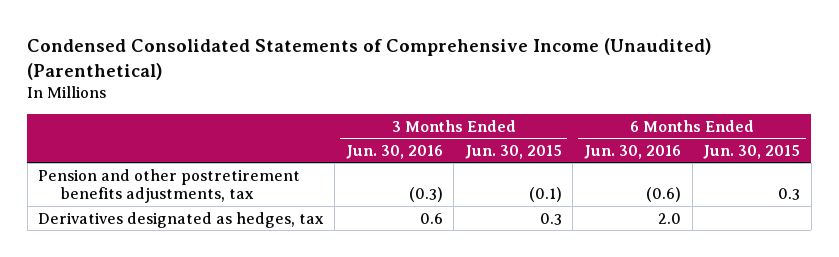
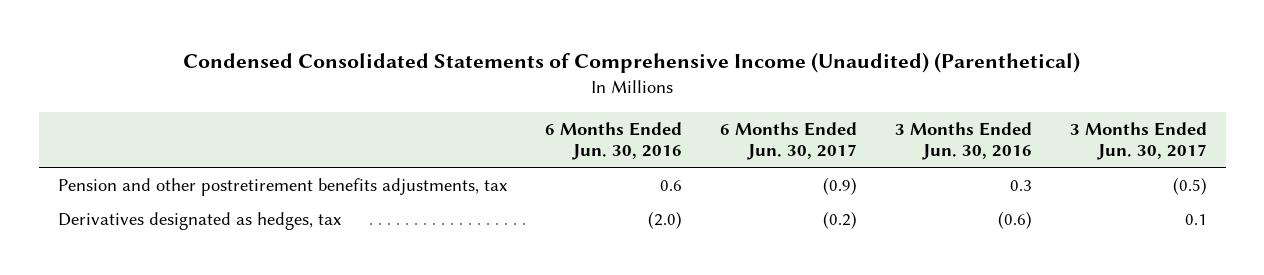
[464,144,562,159] Jun. 30, 2015 -> none
[703,144,801,159] Jun. 30, 2015 -> none
none -> [719,121,857,161] 6 Months Ended Jun. 30, 2017
none -> [1069,121,1207,161] 3 Months Ended Jun. 30, 2017
[408,186,443,202] (0.3) -> [1009,179,1032,191] 0.3
[645,186,681,202] (0.6) -> [659,179,682,191] 0.6
[419,212,443,224] 0.6 -> [997,210,1032,229] (0.6)
[657,212,681,224] 2.0 -> [647,210,682,229] (2.0)

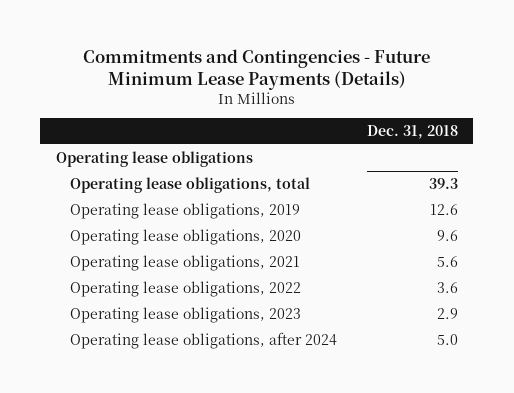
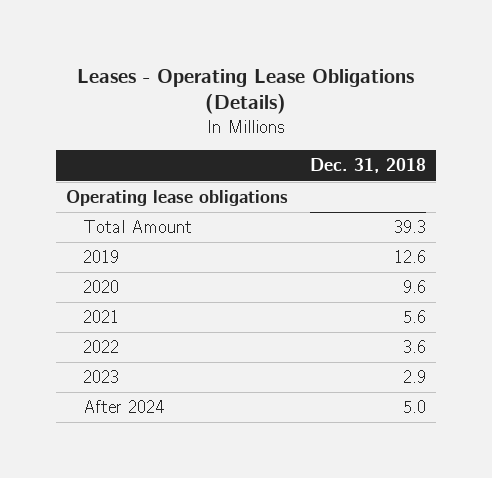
[82,48,430,90] Commitments and Contingencies - Future Minimum Lease Payments (Details) -> [77,68,415,115] Leases - Operating Lease Obligations (Details)
[69,177,310,194] Operating lease obligations, total -> [82,220,192,234] Total Amount
[69,203,300,220] Operating lease obligations, 2019 -> [82,250,119,264] 2019
[69,229,301,246] Operating lease obligations, 2020 -> [82,280,119,294] 2020
[69,255,300,272] Operating lease obligations, 2021 -> [82,310,119,324] 2021
[69,281,301,298] Operating lease obligations, 2022 -> [82,340,119,354] 2022
[69,307,301,324] Operating lease obligations, 2023 -> [82,370,119,384] 2023
[69,332,337,350] Operating lease obligations, after 2024 -> [82,400,164,414] After 2024

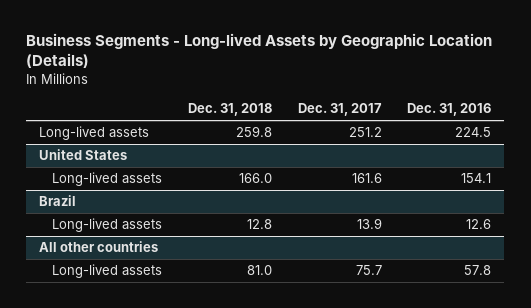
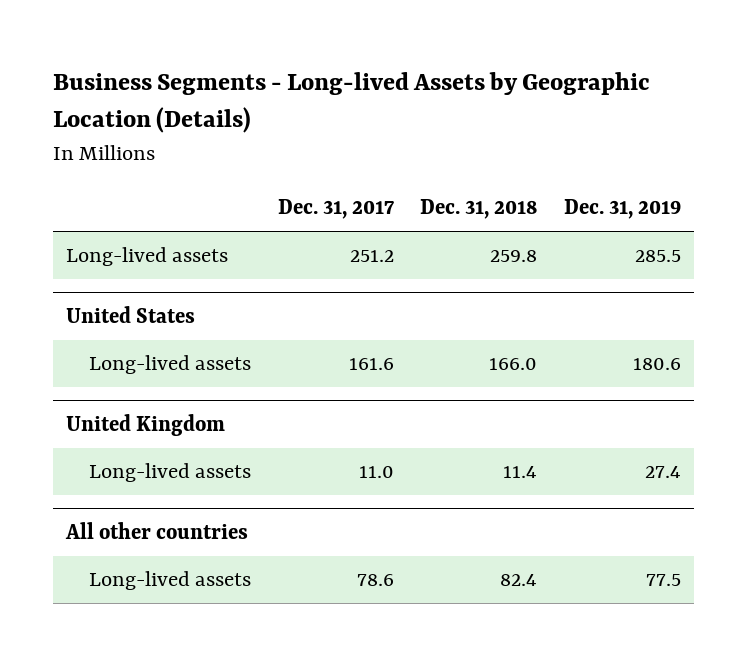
[407,103,492,117] Dec. 31, 2016 -> none
none -> [563,199,681,220] Dec. 31, 2019
[39,195,77,207] Brazil -> [65,414,225,437] United Kingdom
[246,219,272,230] 12.8 -> [503,466,538,479] 11.4
[356,218,382,230] 13.9 -> [358,466,394,479] 11.0
[246,265,272,276] 81.0 -> [500,574,538,587] 82.4
[355,265,382,276] 75.7 -> [356,574,394,587] 78.6

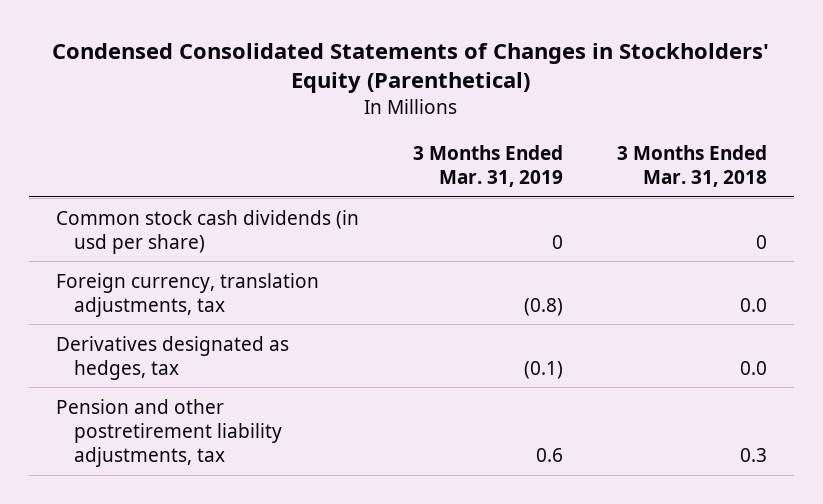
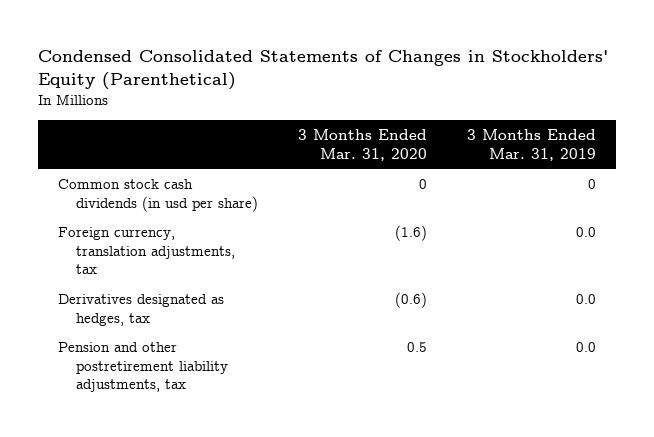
[616,144,767,187] 3 Months Ended Mar. 31, 2018 -> none
none -> [298,129,428,161] 3 Months Ended Mar. 31, 2020
[523,297,563,316] (0.8) -> [575,227,596,238] 0.0
[523,360,563,379] (0.1) -> [575,294,596,305] 0.0
[535,447,563,462] 0.6 -> [575,342,596,353] 0.0

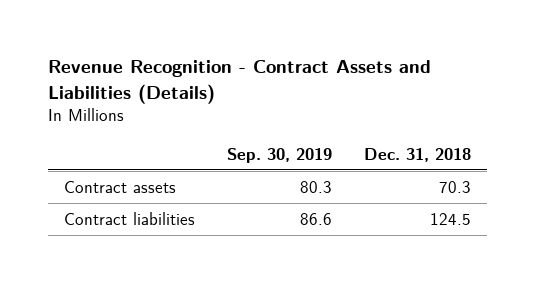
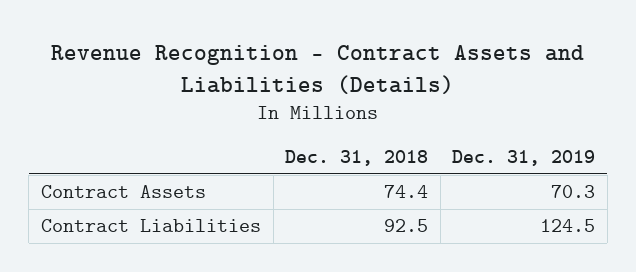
[226,147,332,163] Sep. 30, 2019 -> none
none -> [452,149,596,166] Dec. 31, 2019
[63,180,176,193] Contract assets -> [41,185,207,199] Contract Assets
[438,180,471,193] 70.3 -> [384,185,429,199] 74.4
[63,211,195,225] Contract liabilities -> [41,219,262,233] Contract Liabilities
[429,212,471,225] 124.5 -> [384,219,429,233] 92.5

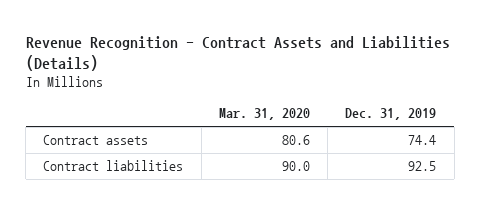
[285,149,429,166] Dec. 31, 2018 -> none
none -> [218,108,310,121] Mar. 31, 2020
[41,185,207,199] Contract Assets -> [43,135,149,146] Contract assets
[551,185,596,199] 70.3 -> [408,135,437,146] 74.4
[41,219,262,233] Contract Liabilities -> [43,160,184,172] Contract liabilities
[540,219,596,233] 124.5 -> [408,161,437,172] 92.5

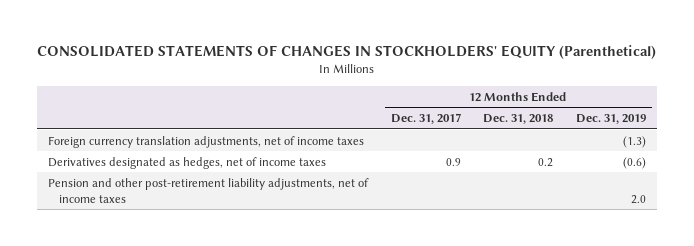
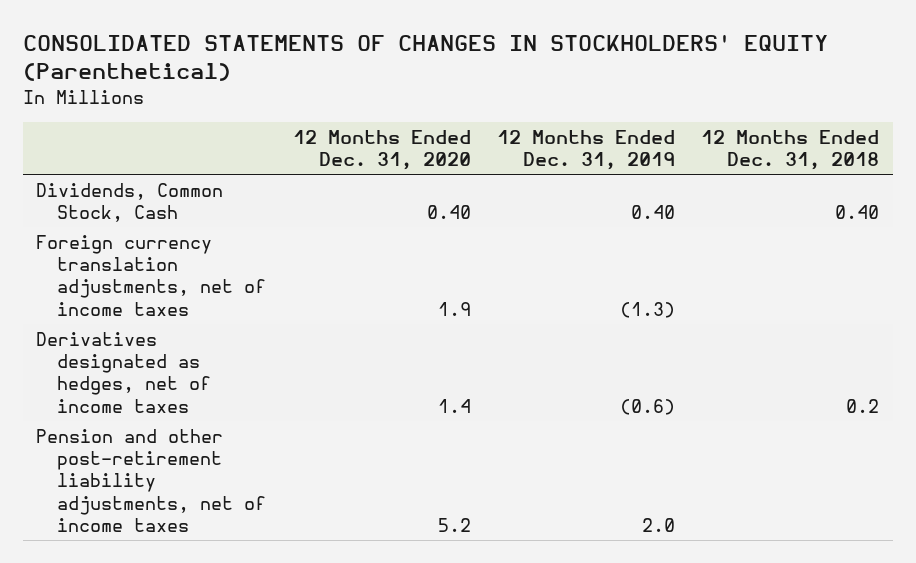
[390,113,461,125] Dec. 31, 2017 -> none
none -> [292,130,471,171] 12 Months Ended Dec. 31, 2020
none -> [36,182,224,223] Dividends, Common Stock, Cash

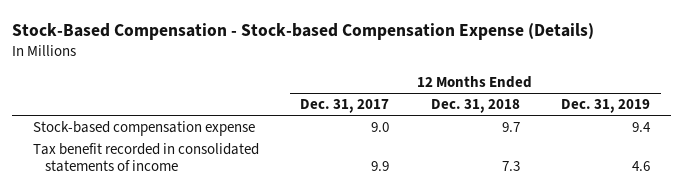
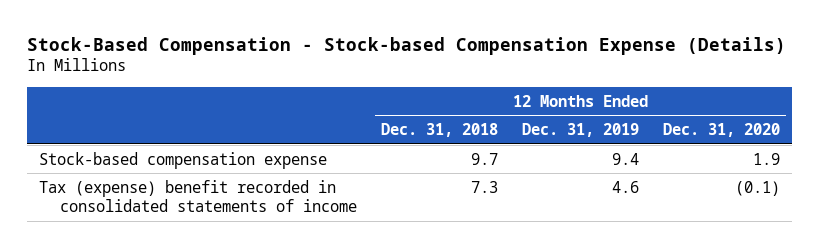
[300,99,390,114] Dec. 31, 2017 -> none
none -> [663,122,781,137] Dec. 31, 2020
[32,142,259,173] Tax benefit recorded in consolidated statements of income -> [38,179,358,212] Tax (expense) benefit recorded in consolidated statements of income

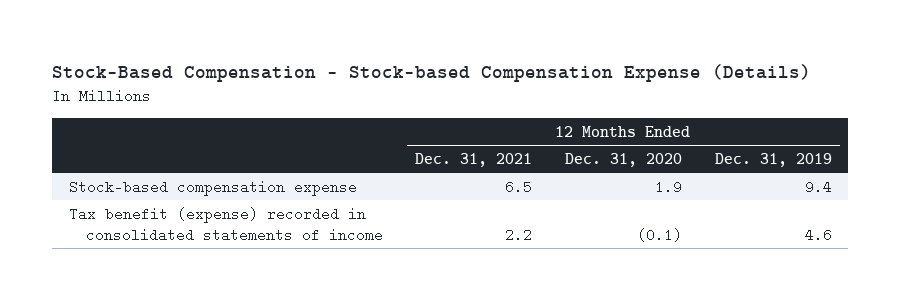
[381,122,499,137] Dec. 31, 2018 -> none
none -> [415,152,533,167] Dec. 31, 2021
[38,179,358,212] Tax (expense) benefit recorded in consolidated statements of income -> [68,206,383,242] Tax benefit (expense) recorded in consolidated statements of income

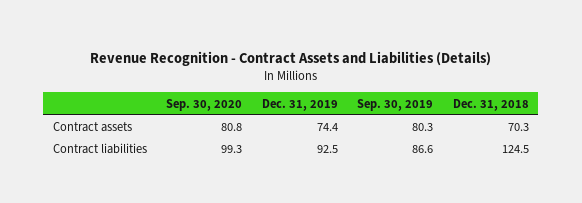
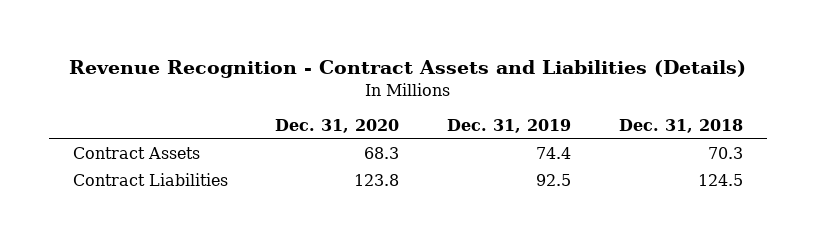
[166,98,243,111] Sep. 30, 2020 -> none
[357,98,434,111] Sep. 30, 2019 -> none
none -> [275,119,400,134] Dec. 31, 2020
[53,122,133,133] Contract assets -> [72,147,200,160] Contract Assets
[53,143,148,155] Contract liabilities -> [72,173,228,187] Contract Liabilities

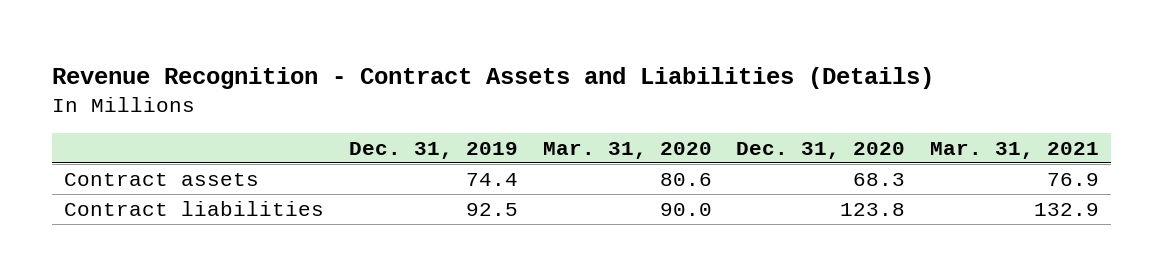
[618,119,743,134] Dec. 31, 2018 -> none
none -> [542,141,712,159] Mar. 31, 2020
none -> [930,141,1100,159] Mar. 31, 2021
[72,147,200,160] Contract Assets -> [64,172,260,186] Contract assets
[72,173,228,187] Contract Liabilities -> [64,200,325,216] Contract liabilities

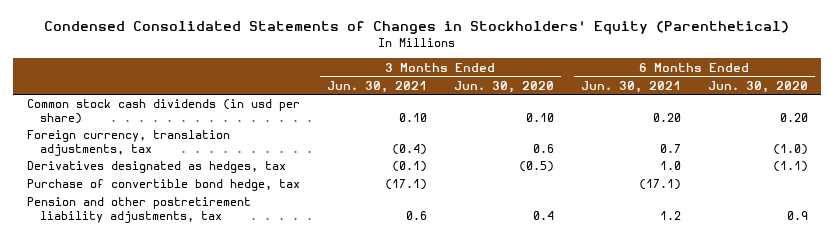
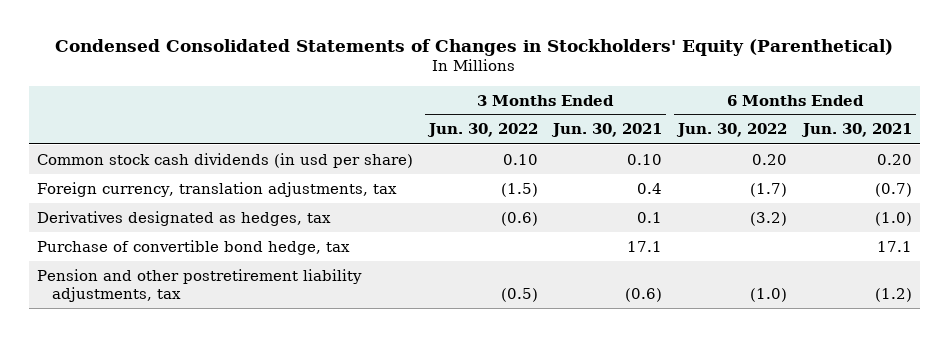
[453,80,554,93] Jun. 30, 2020 -> none
[707,80,808,93] Jun. 30, 2020 -> none
none -> [426,123,538,138] Jun. 30, 2022
none -> [676,123,788,138] Jun. 30, 2022
[391,143,427,155] (0.4) -> [637,182,663,194] 0.4
[659,143,681,153] 0.7 -> [874,182,912,197] (0.7)
[391,161,427,173] (0.1) -> [637,211,663,223] 0.1
[659,161,681,171] 1.0 -> [874,211,912,226] (1.0)
[384,179,427,191] (17.1) -> [627,240,663,252] 17.1
[638,179,681,191] (17.1) -> [876,240,912,252] 17.1
[405,210,427,220] 0.6 -> [625,287,663,302] (0.6)
[659,210,681,220] 1.2 -> [874,287,912,302] (1.2)

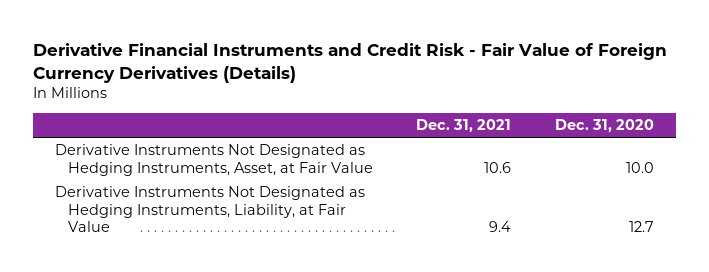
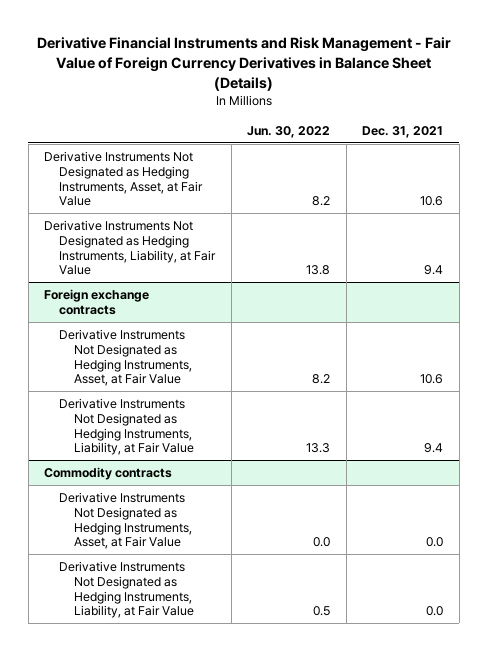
[33,42,668,83] Derivative Financial Instruments and Credit Risk - Fair Value of Foreign Currency Derivatives (Details) -> [36,37,451,91] Derivative Financial Instruments and Risk Management - Fair Value of Foreign Currency Derivatives in Balance Sheet (Details)
[555,119,655,133] Dec. 31, 2020 -> none
none -> [247,125,331,138] Jun. 30, 2022
none -> [44,288,150,315] Foreign exchange contracts
none -> [59,328,193,387] Derivative Instruments Not Designated as Hedging Instruments, Asset, at Fair Value
none -> [59,397,195,456] Derivative Instruments Not Designated as Hedging Instruments, Liability, at Fair Value
none -> [44,466,173,480] Commodity contracts
none -> [59,491,193,550] Derivative Instruments Not Designated as Hedging Instruments, Asset, at Fair Value
none -> [59,560,195,619] Derivative Instruments Not Designated as Hedging Instruments, Liability, at Fair Value

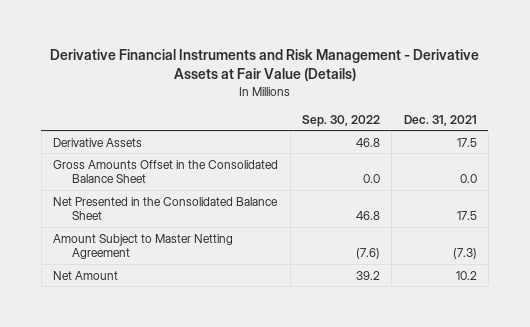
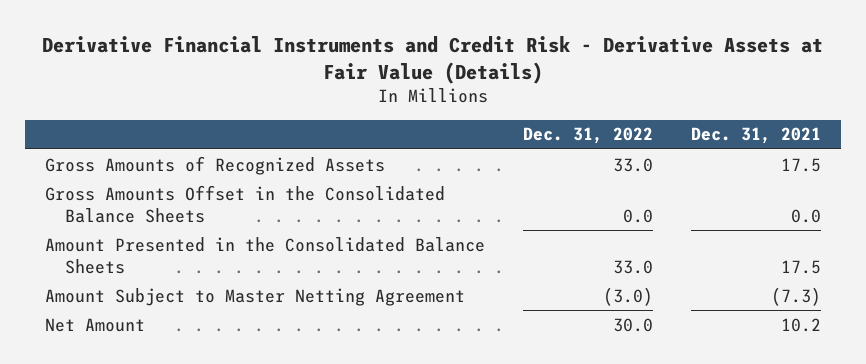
[49,49,479,82] Derivative Financial Instruments and Risk Management - Derivative Assets at Fair Value (Details) -> [41,36,823,84] Derivative Financial Instruments and Credit Risk - Derivative Assets at Fair Value (Details)
[301,114,380,127] Sep. 30, 2022 -> none
none -> [522,127,653,145] Dec. 31, 2022
[53,137,143,147] Derivative Assets -> [44,155,385,175] Gross Amounts of Recognized Assets
[53,159,279,184] Gross Amounts Offset in the Consolidated Balance Sheet -> [44,184,445,223] Gross Amounts Offset in the Consolidated Balance Sheets
[53,196,279,221] Net Presented in the Consolidated Balance Sheet -> [44,236,485,274] Amount Presented in the Consolidated Balance Sheets

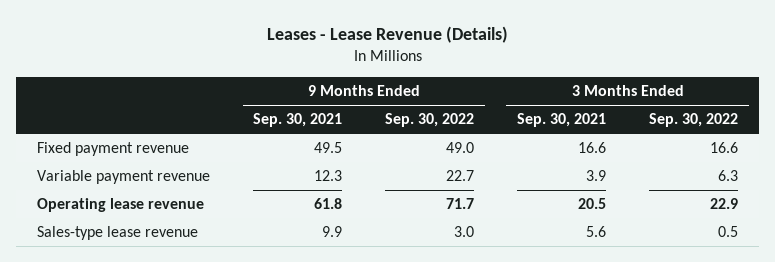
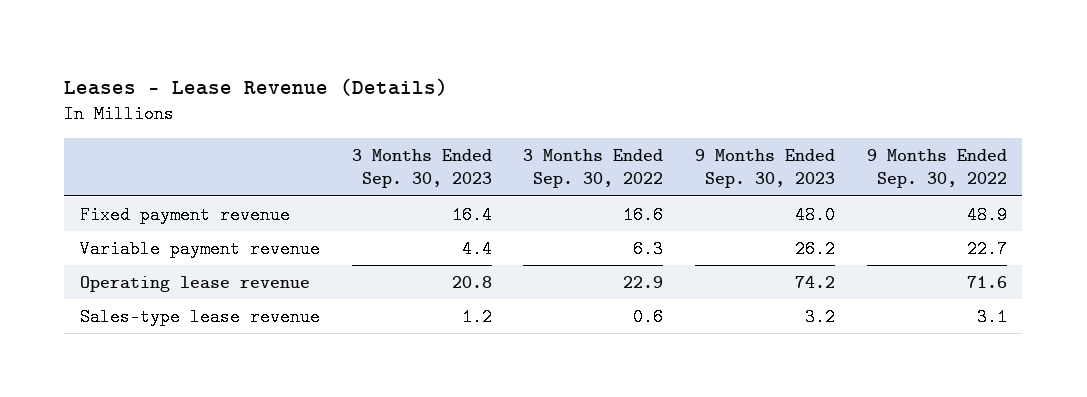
[253,113,343,128] Sep. 30, 2021 -> none
[517,113,607,128] Sep. 30, 2021 -> none
none -> [351,149,492,189] 3 Months Ended Sep. 30, 2023
none -> [694,149,835,189] 9 Months Ended Sep. 30, 2023
[446,142,475,154] 49.0 -> [966,205,1007,224] 48.9
[446,198,475,210] 71.7 -> [966,275,1007,288] 71.6
[454,226,475,238] 3.0 -> [976,307,1007,326] 3.1
[717,226,738,238] 0.5 -> [633,307,664,326] 0.6

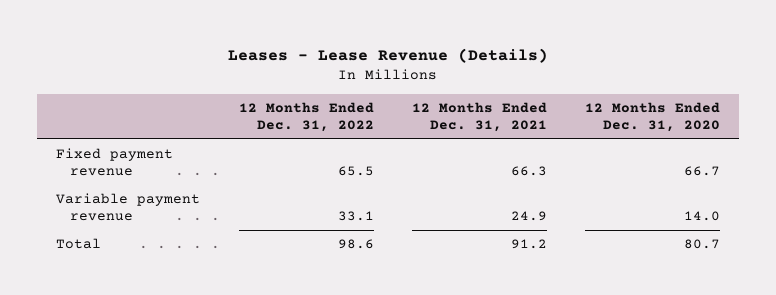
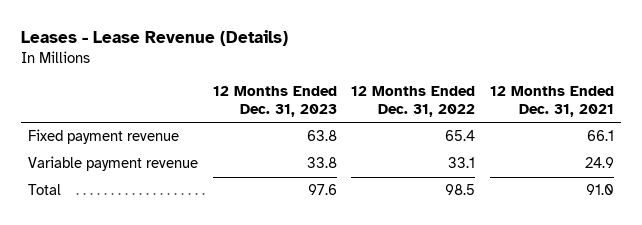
[584,102,720,132] 12 Months Ended Dec. 31, 2020 -> none
none -> [212,86,337,117] 12 Months Ended Dec. 31, 2023
[337,165,374,176] 65.5 -> [445,130,476,142] 65.4
[510,165,547,176] 66.3 -> [586,130,614,142] 66.1
[337,239,374,250] 98.6 -> [445,184,476,196] 98.5
[510,239,547,250] 91.2 -> [585,184,614,196] 91.0

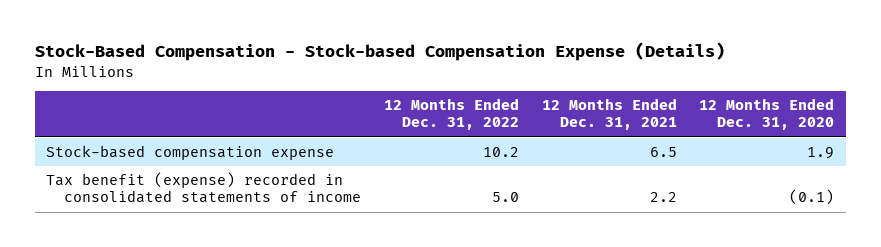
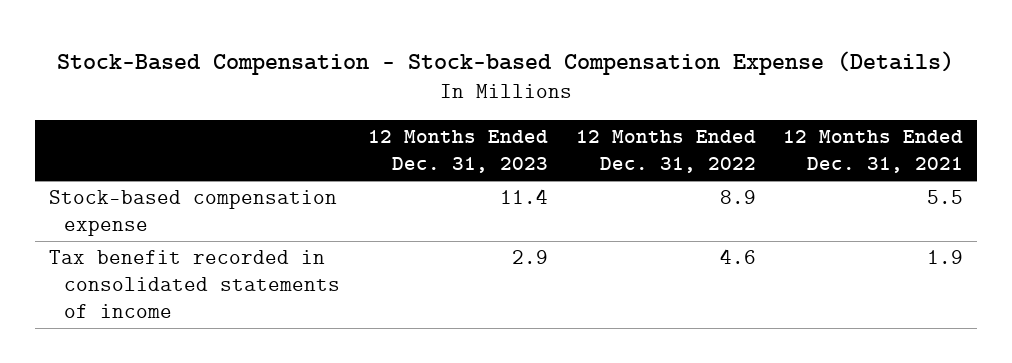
[699,98,835,131] 12 Months Ended Dec. 31, 2020 -> none
none -> [367,130,548,174] 12 Months Ended Dec. 31, 2023
[482,147,519,158] 10.2 -> [719,190,756,205] 8.9
[649,147,677,158] 6.5 -> [927,190,964,205] 5.5
[46,172,361,204] Tax benefit (expense) recorded in consolidated statements of income -> [48,250,341,319] Tax benefit recorded in consolidated statements of income
[491,192,519,203] 5.0 -> [719,249,756,265] 4.6
[649,192,677,203] 2.2 -> [927,250,964,265] 1.9

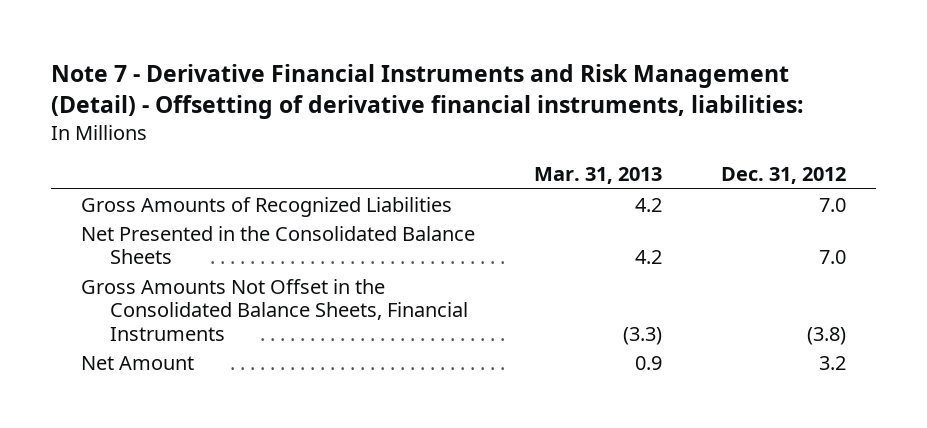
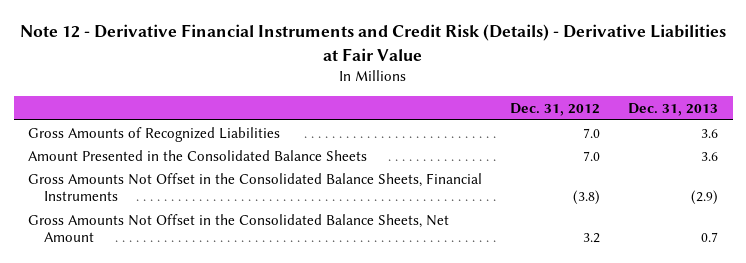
[51,64,805,119] Note 7 - Derivative Financial Instruments and Risk Management (Detail) - Offsetting of derivative financial instruments, liabilities: -> [20,24,727,61] Note 12 - Derivative Financial Instruments and Credit Risk (Details) - Derivative Liabilities at Fair Value
[534,167,663,185] Mar. 31, 2013 -> none
none -> [628,103,719,117] Dec. 31, 2013
[80,225,475,265] Net Presented in the Consolidated Balance Sheets -> [27,149,367,161] Amount Presented in the Consolidated Balance Sheets
[80,355,194,370] Net Amount -> [27,213,449,243] Gross Amounts Not Offset in the Consolidated Balance Sheets, Net Amount

